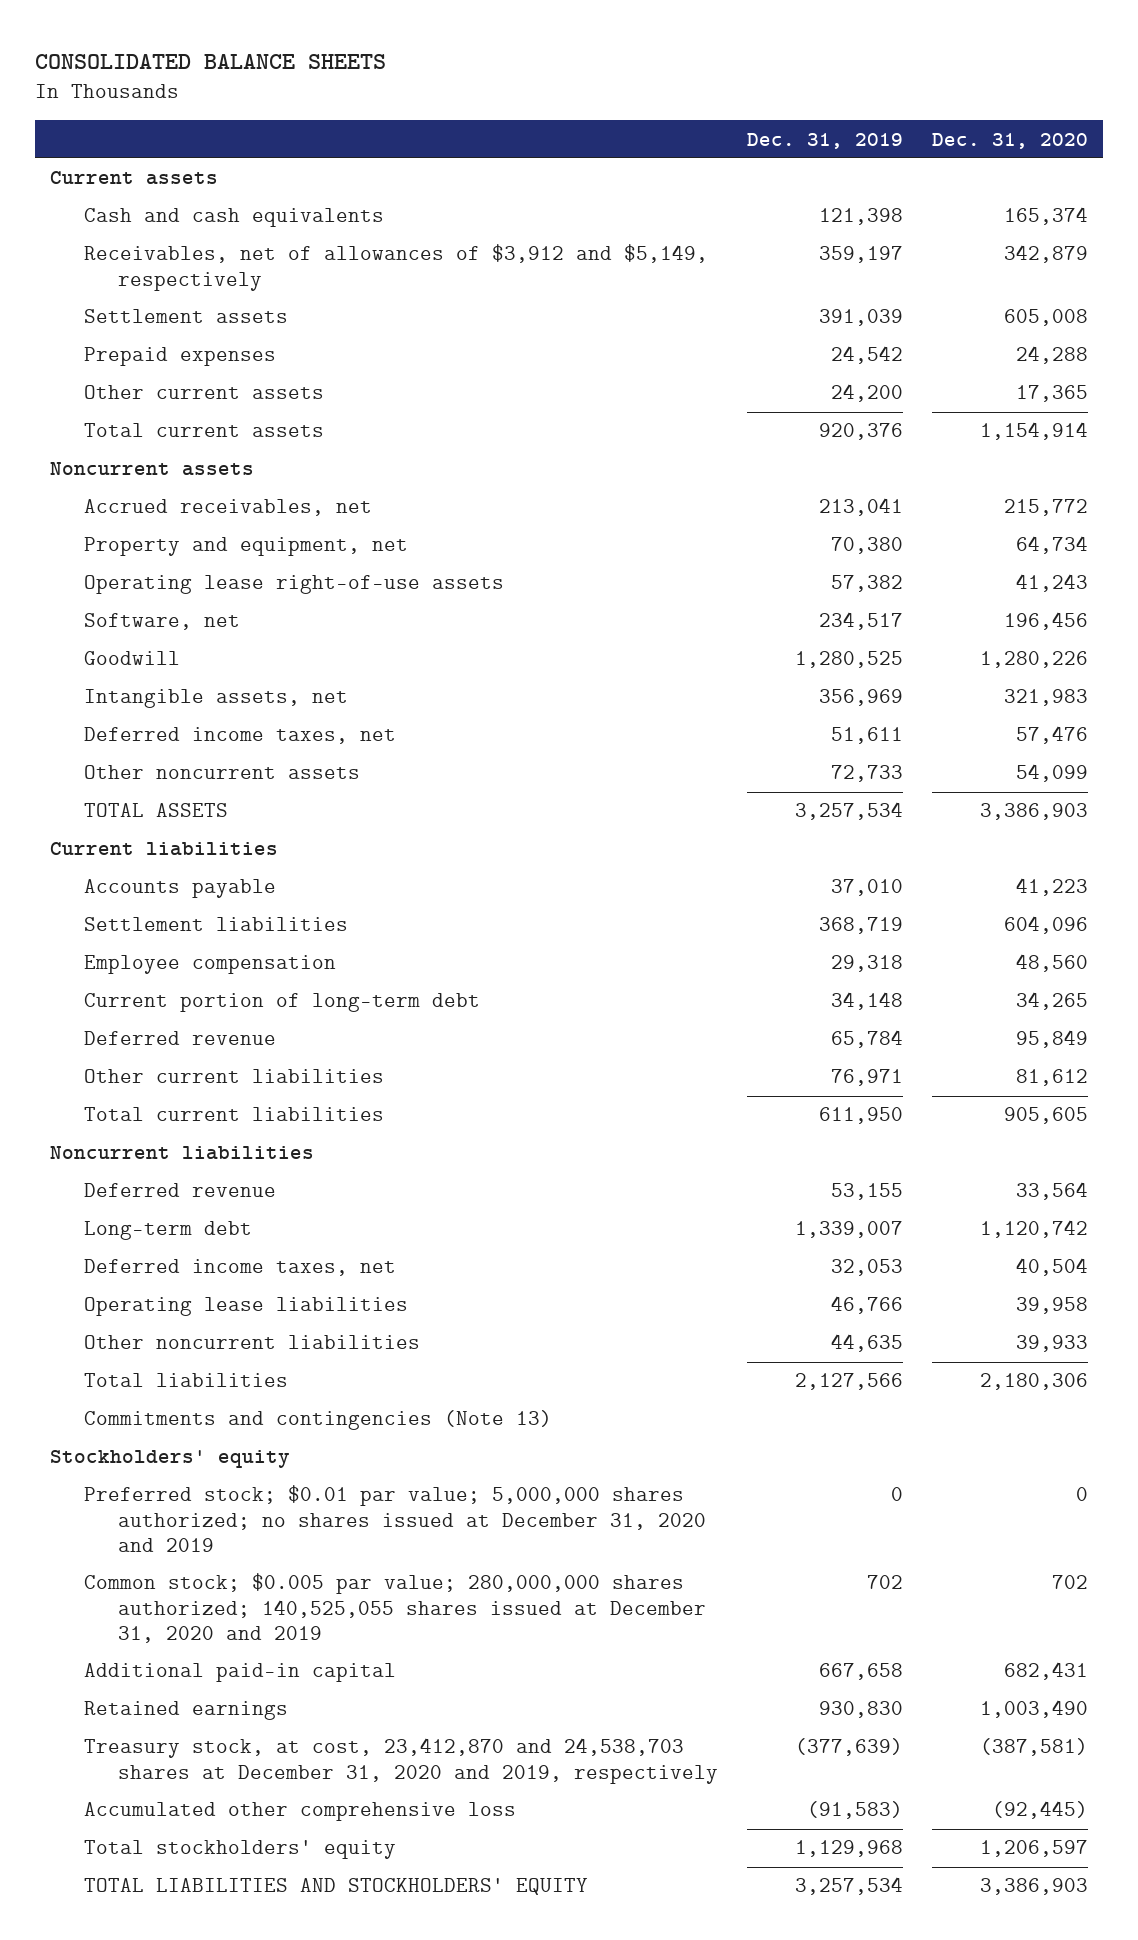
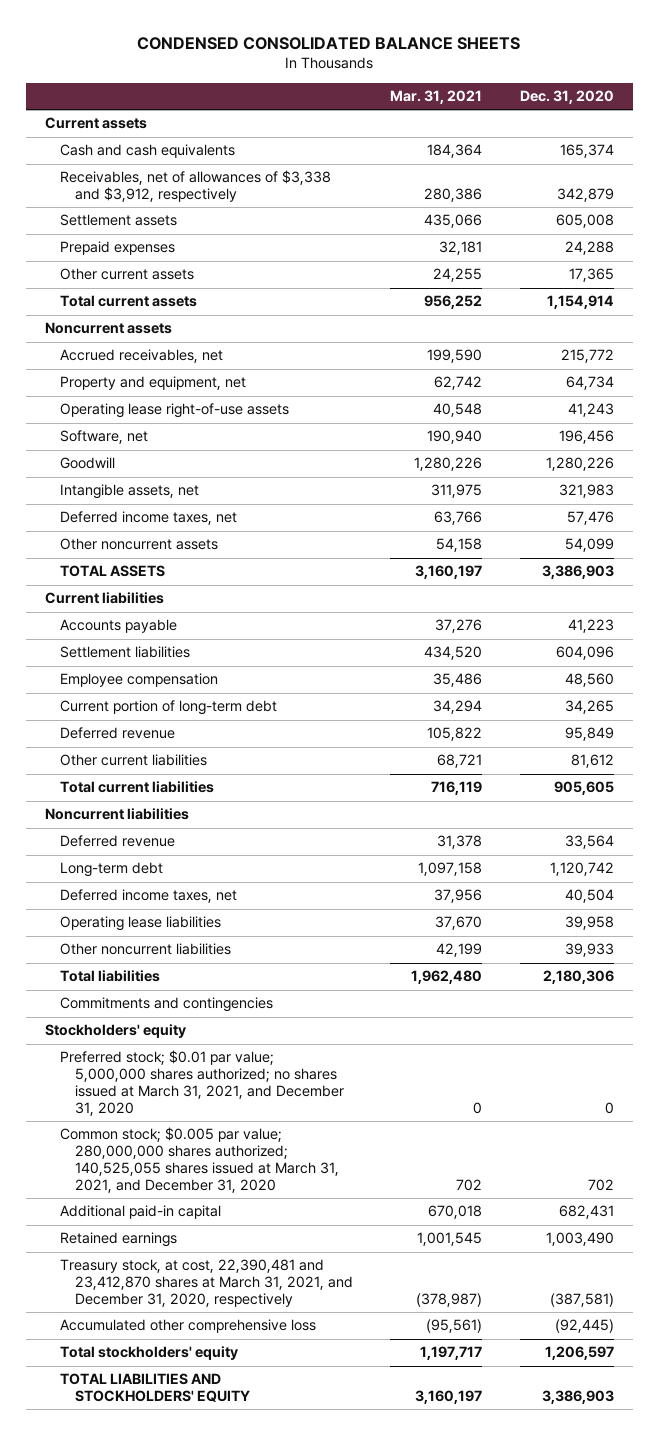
[35,54,387,70] CONSOLIDATED BALANCE SHEETS -> [137,36,521,50] CONDENSED CONSOLIDATED BALANCE SHEETS
[746,132,903,149] Dec. 31, 2019 -> none
none -> [390,90,483,105] Mar. 31, 2021
[83,244,708,291] Receivables, net of allowances of $3,912 and $5,149, respectively -> [59,170,331,203] Receivables, net of allowances of $3,338 and $3,912, respectively
[83,1410,552,1431] Commitments and contingencies (Note 13) -> [59,997,273,1013] Commitments and contingencies
[83,1485,706,1553] Preferred stock; $0.01 par value; 5,000,000 shares authorized; no shares issued at December 31, 2020 and 2019 -> [59,1050,344,1116] Preferred stock; $0.01 par value; 5,000,000 shares authorized; no shares issued at March 31, 2021, and December 31, 2020
[83,1573,706,1644] Common stock; $0.005 par value; 280,000,000 shares authorized; 140,525,055 shares issued at December 31, 2020 and 2019 -> [59,1127,339,1193] Common stock; $0.005 par value; 280,000,000 shares authorized; 140,525,055 shares issued at March 31, 2021, and December 31, 2020
[83,1738,718,1784] Treasury stock, at cost, 23,412,870 and 24,538,703 shares at December 31, 2020 and 2019, respectively -> [59,1259,353,1307] Treasury stock, at cost, 22,390,481 and 23,412,870 shares at March 31, 2021, and December 31, 2020, respectively

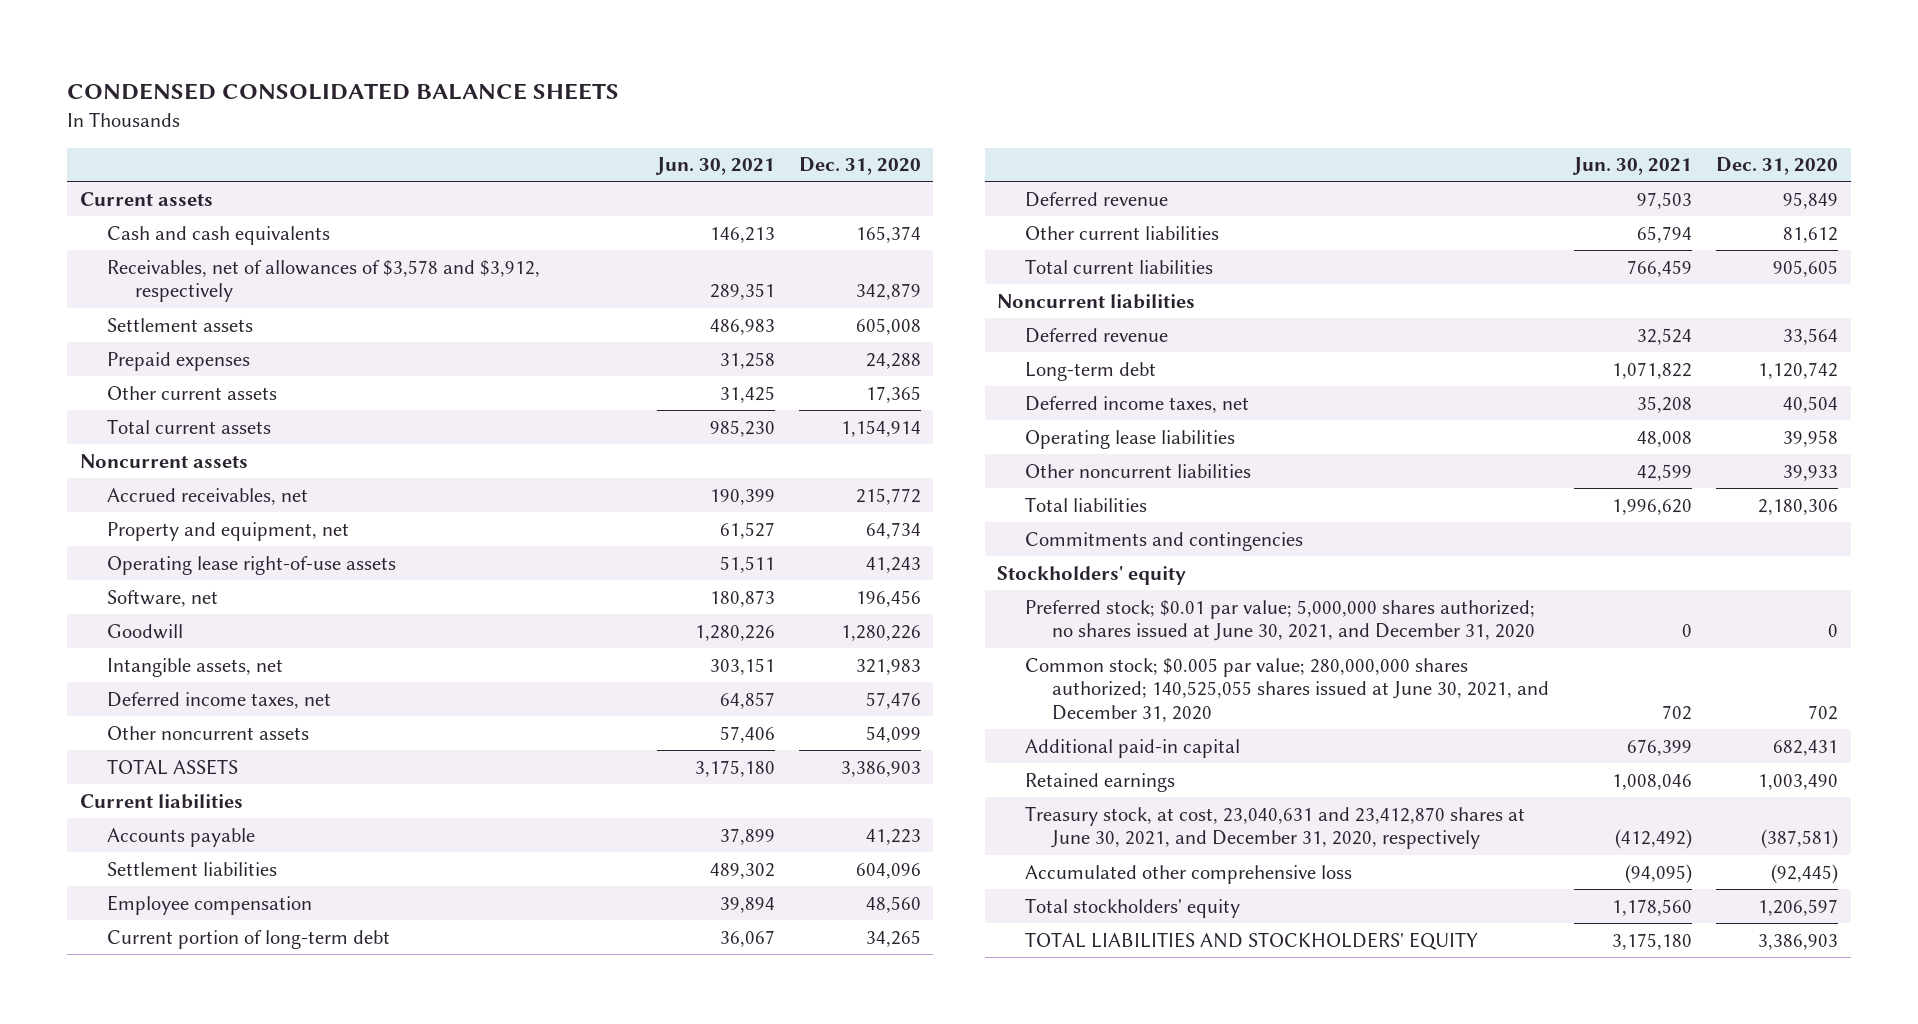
[390,90,483,105] Mar. 31, 2021 -> none
none -> [654,157,775,176] Jun. 30, 2021
[59,170,331,203] Receivables, net of allowances of $3,338 and $3,912, respectively -> [107,259,541,303] Receivables, net of allowances of $3,578 and $3,912, respectively
[59,1050,344,1116] Preferred stock; $0.01 par value; 5,000,000 shares authorized; no shares issued at March 31, 2021, and December 31, 2020 -> [1024,599,1536,642] Preferred stock; $0.01 par value; 5,000,000 shares authorized; no shares issued at June 30, 2021, and December 31, 2020
[59,1127,339,1193] Common stock; $0.005 par value; 280,000,000 shares authorized; 140,525,055 shares issued at March 31, 2021, and December 31, 2020 -> [1024,657,1550,723] Common stock; $0.005 par value; 280,000,000 shares authorized; 140,525,055 shares issued at June 30, 2021, and December 31, 2020
[59,1259,353,1307] Treasury stock, at cost, 22,390,481 and 23,412,870 shares at March 31, 2021, and December 31, 2020, respectively -> [1024,805,1525,850] Treasury stock, at cost, 23,040,631 and 23,412,870 shares at June 30, 2021, and December 31, 2020, respectively

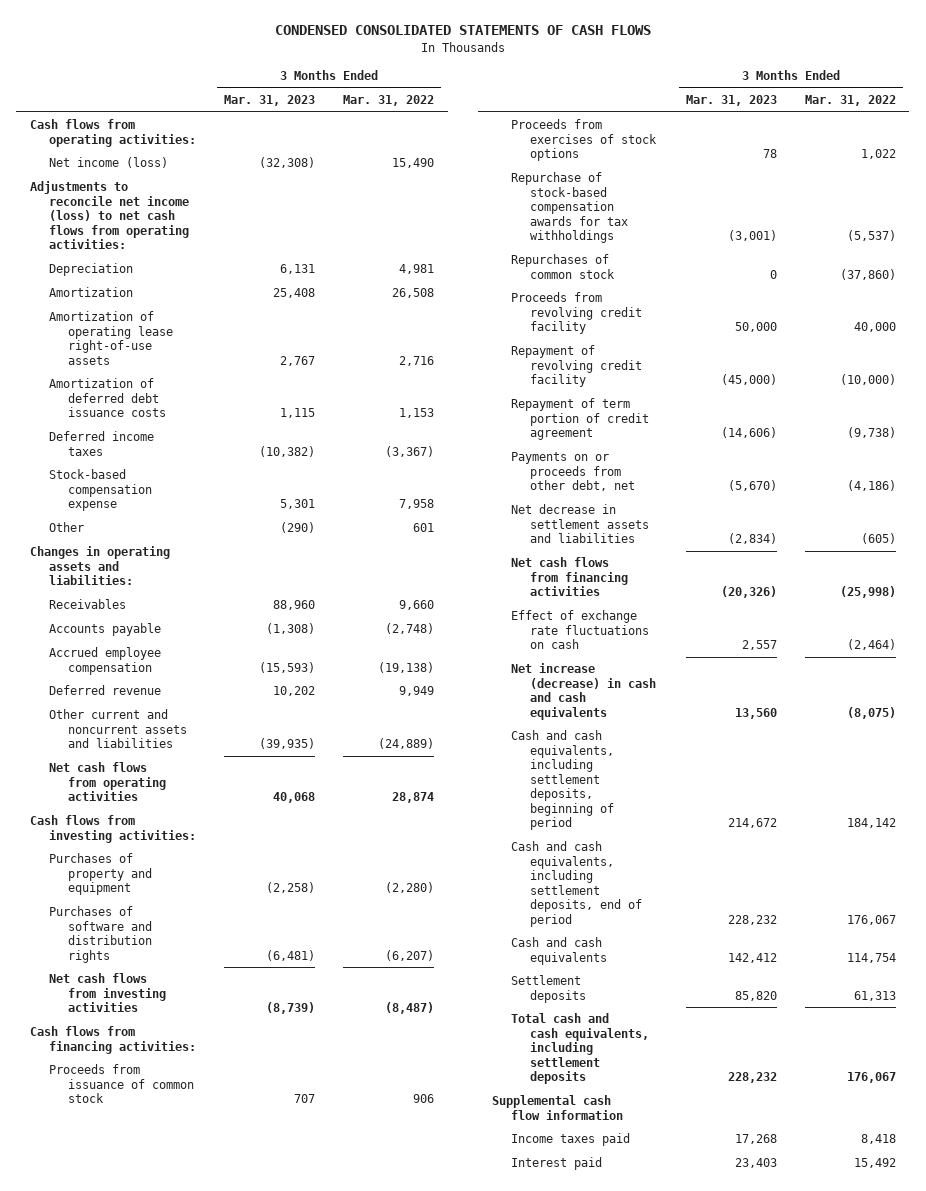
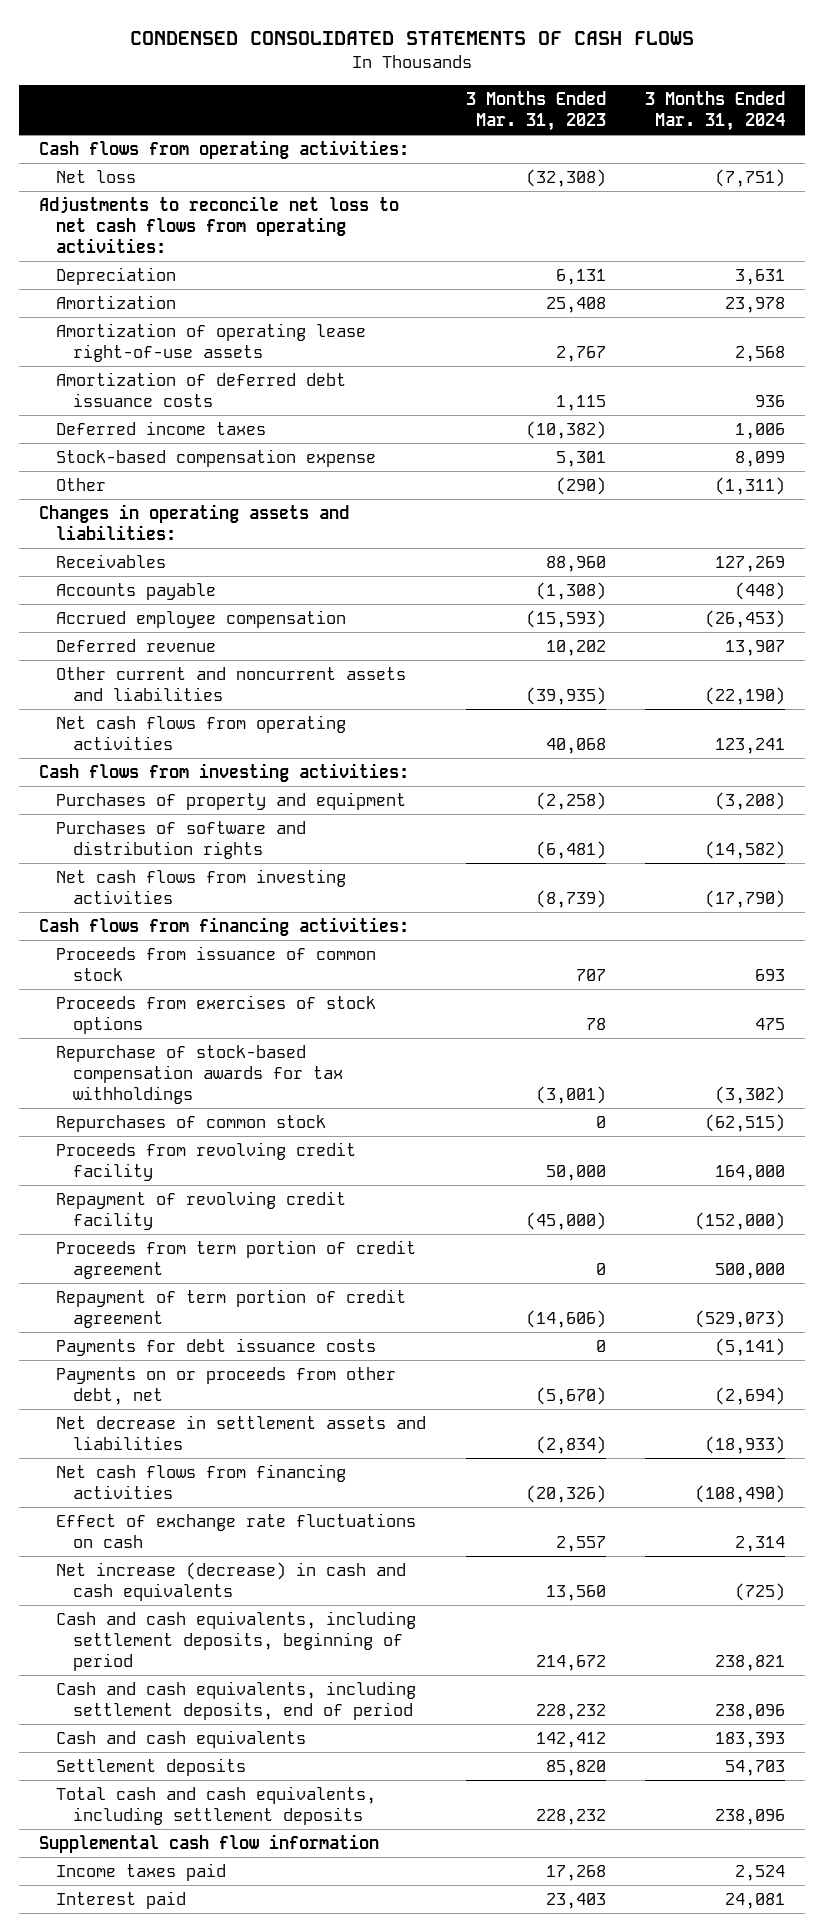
[342,95,434,107] Mar. 31, 2022 -> none
none -> [645,91,786,132] 3 Months Ended Mar. 31, 2024
[49,157,169,169] Net income (loss) -> [55,169,136,183] Net loss
[30,181,190,250] Adjustments to reconcile net income (loss) to net cash flows from operating activities: -> [38,195,399,254] Adjustments to reconcile net loss to net cash flows from operating activities:
none -> [55,1239,416,1280] Proceeds from term portion of credit agreement
none -> [55,1337,376,1356] Payments for debt issuance costs

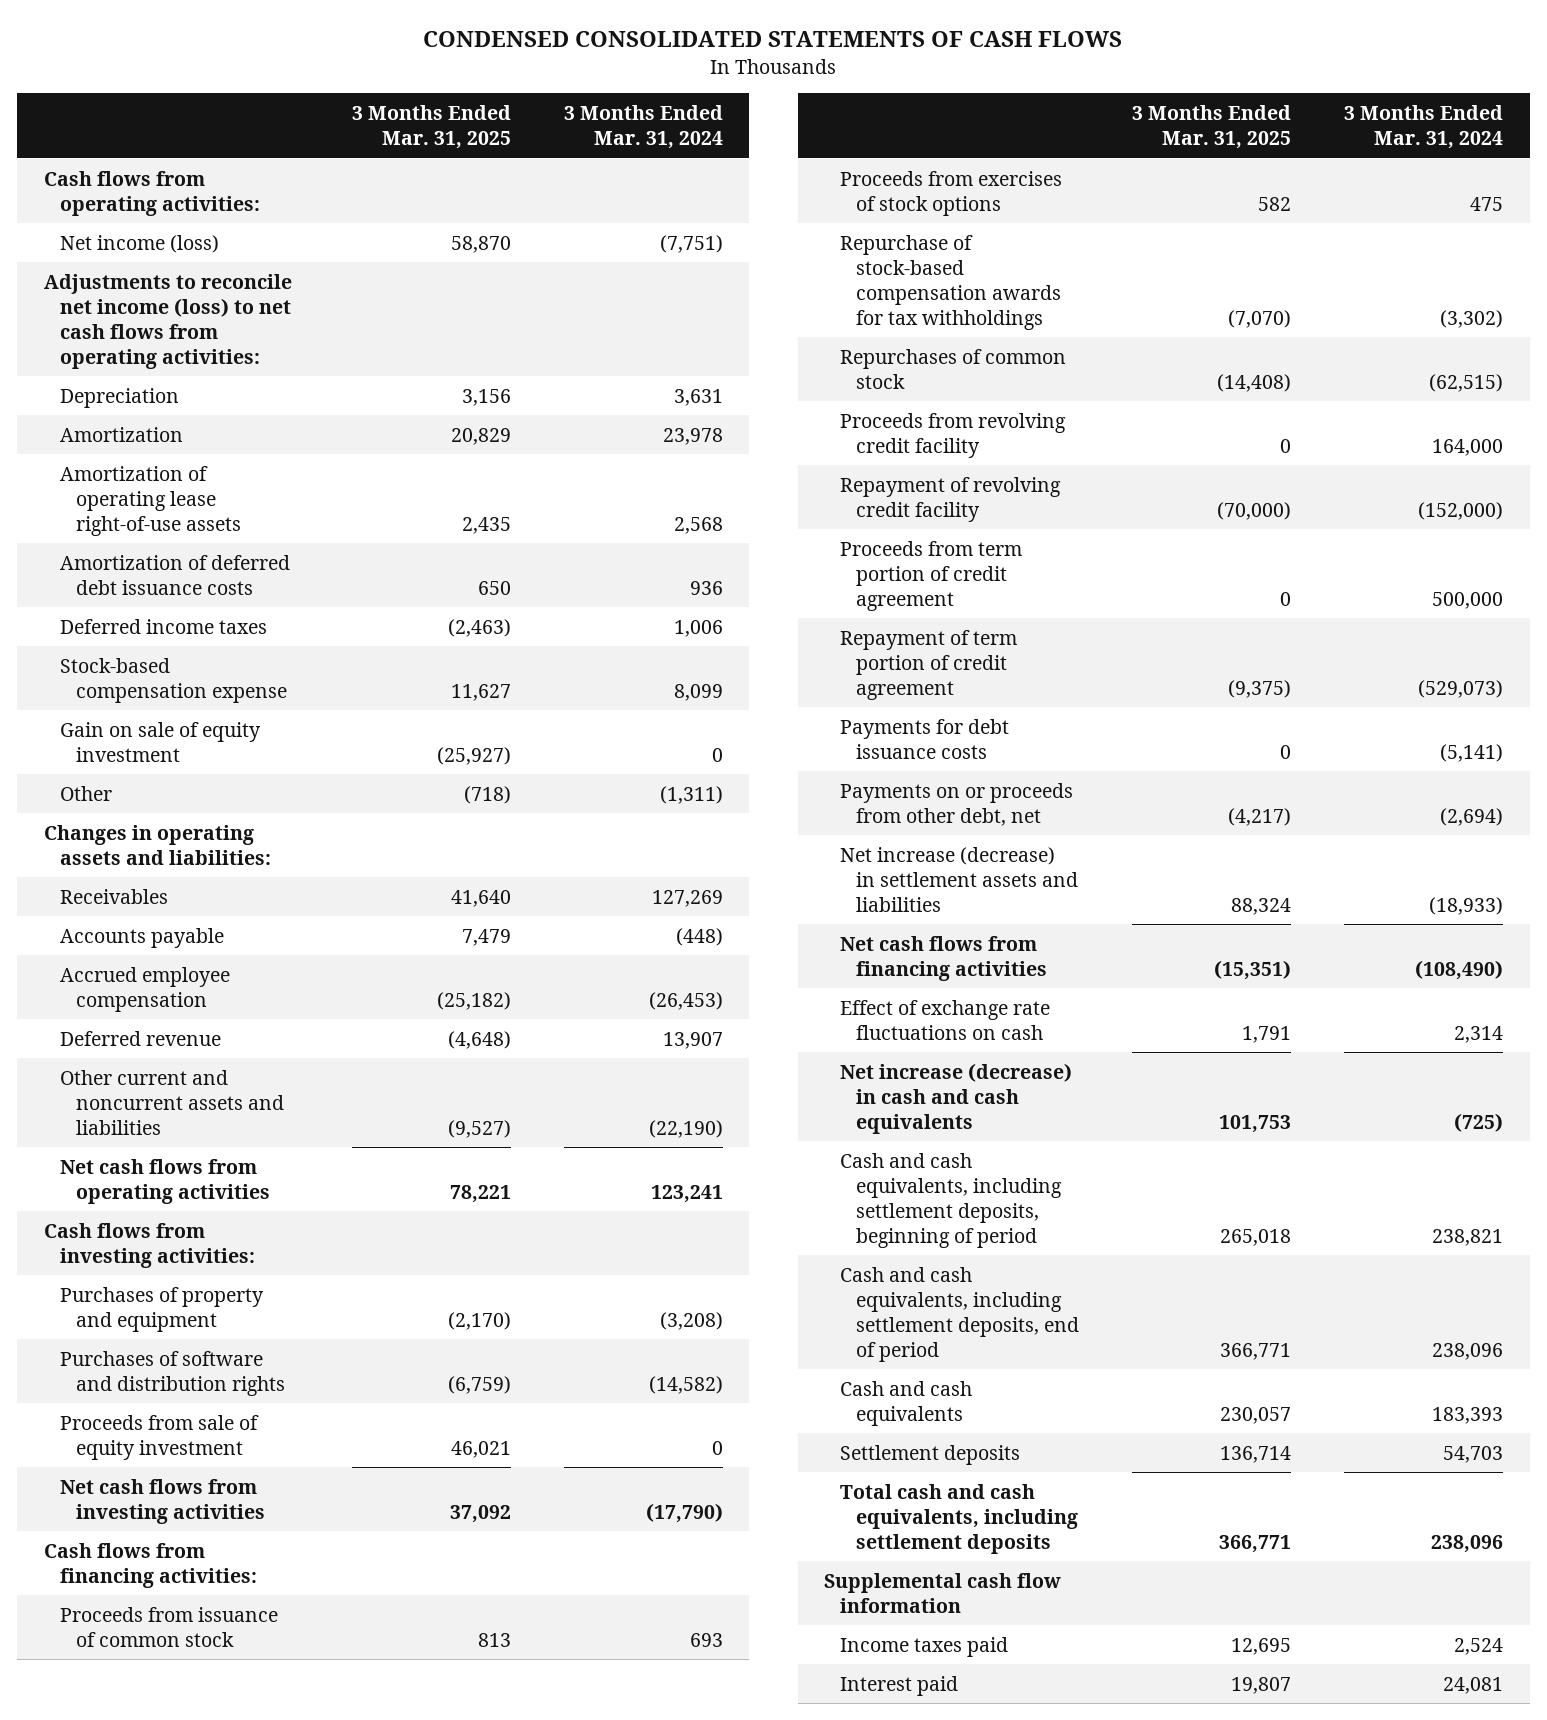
[465,91,606,132] 3 Months Ended Mar. 31, 2023 -> none
none -> [351,105,511,150] 3 Months Ended Mar. 31, 2025
[55,169,136,183] Net loss -> [59,234,219,253] Net income (loss)
[38,195,399,254] Adjustments to reconcile net loss to net cash flows from operating activities: -> [43,273,292,369] Adjustments to reconcile net income (loss) to net cash flows from operating activities:
none -> [59,721,261,762] Gain on sale of equity investment
none -> [59,1414,259,1460] Proceeds from sale of equity investment
[55,1414,426,1451] Net decrease in settlement assets and liabilities -> [840,846,1079,912] Net increase (decrease) in settlement assets and liabilities

